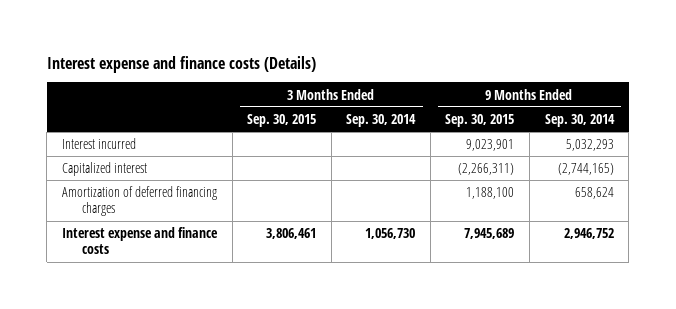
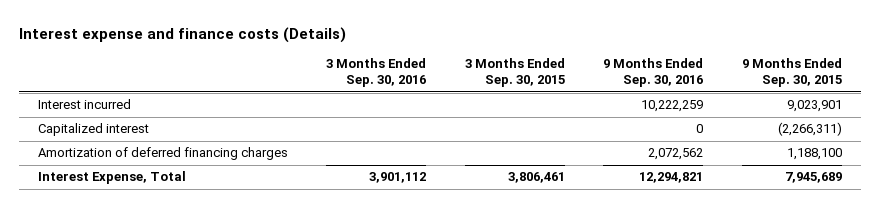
[346,113,417,127] Sep. 30, 2014 -> none
[544,113,615,127] Sep. 30, 2014 -> none
none -> [326,57,427,88] 3 Months Ended Sep. 30, 2016
none -> [603,57,704,88] 9 Months Ended Sep. 30, 2016
[62,227,219,255] Interest expense and finance costs -> [38,171,187,185] Interest Expense, Total

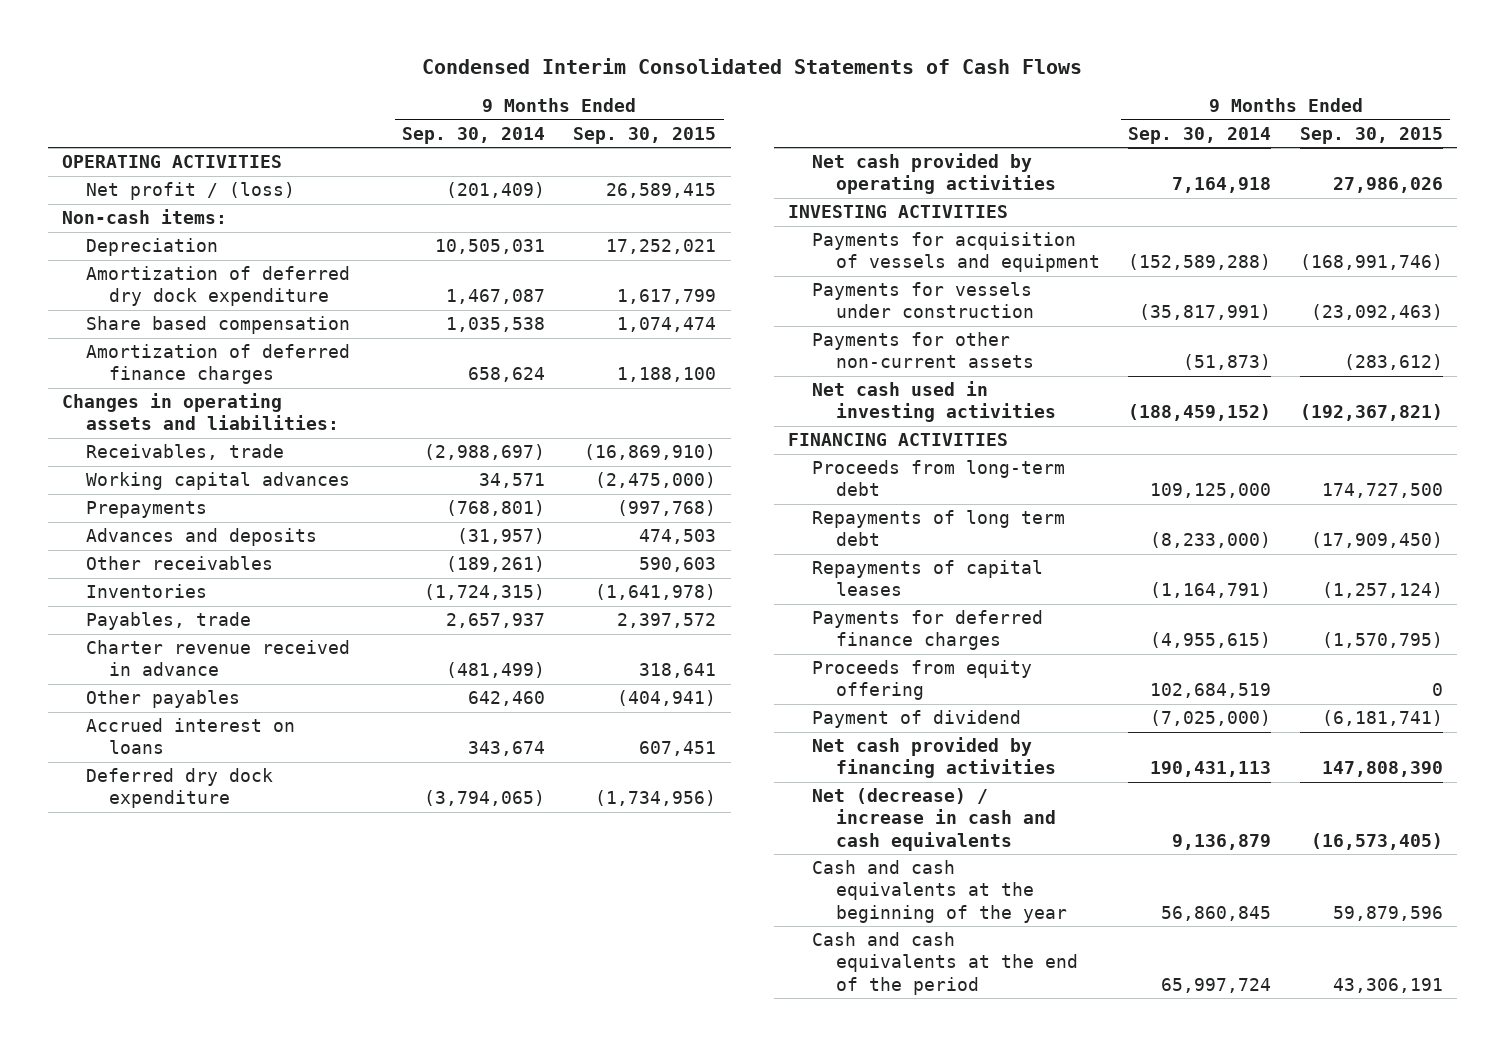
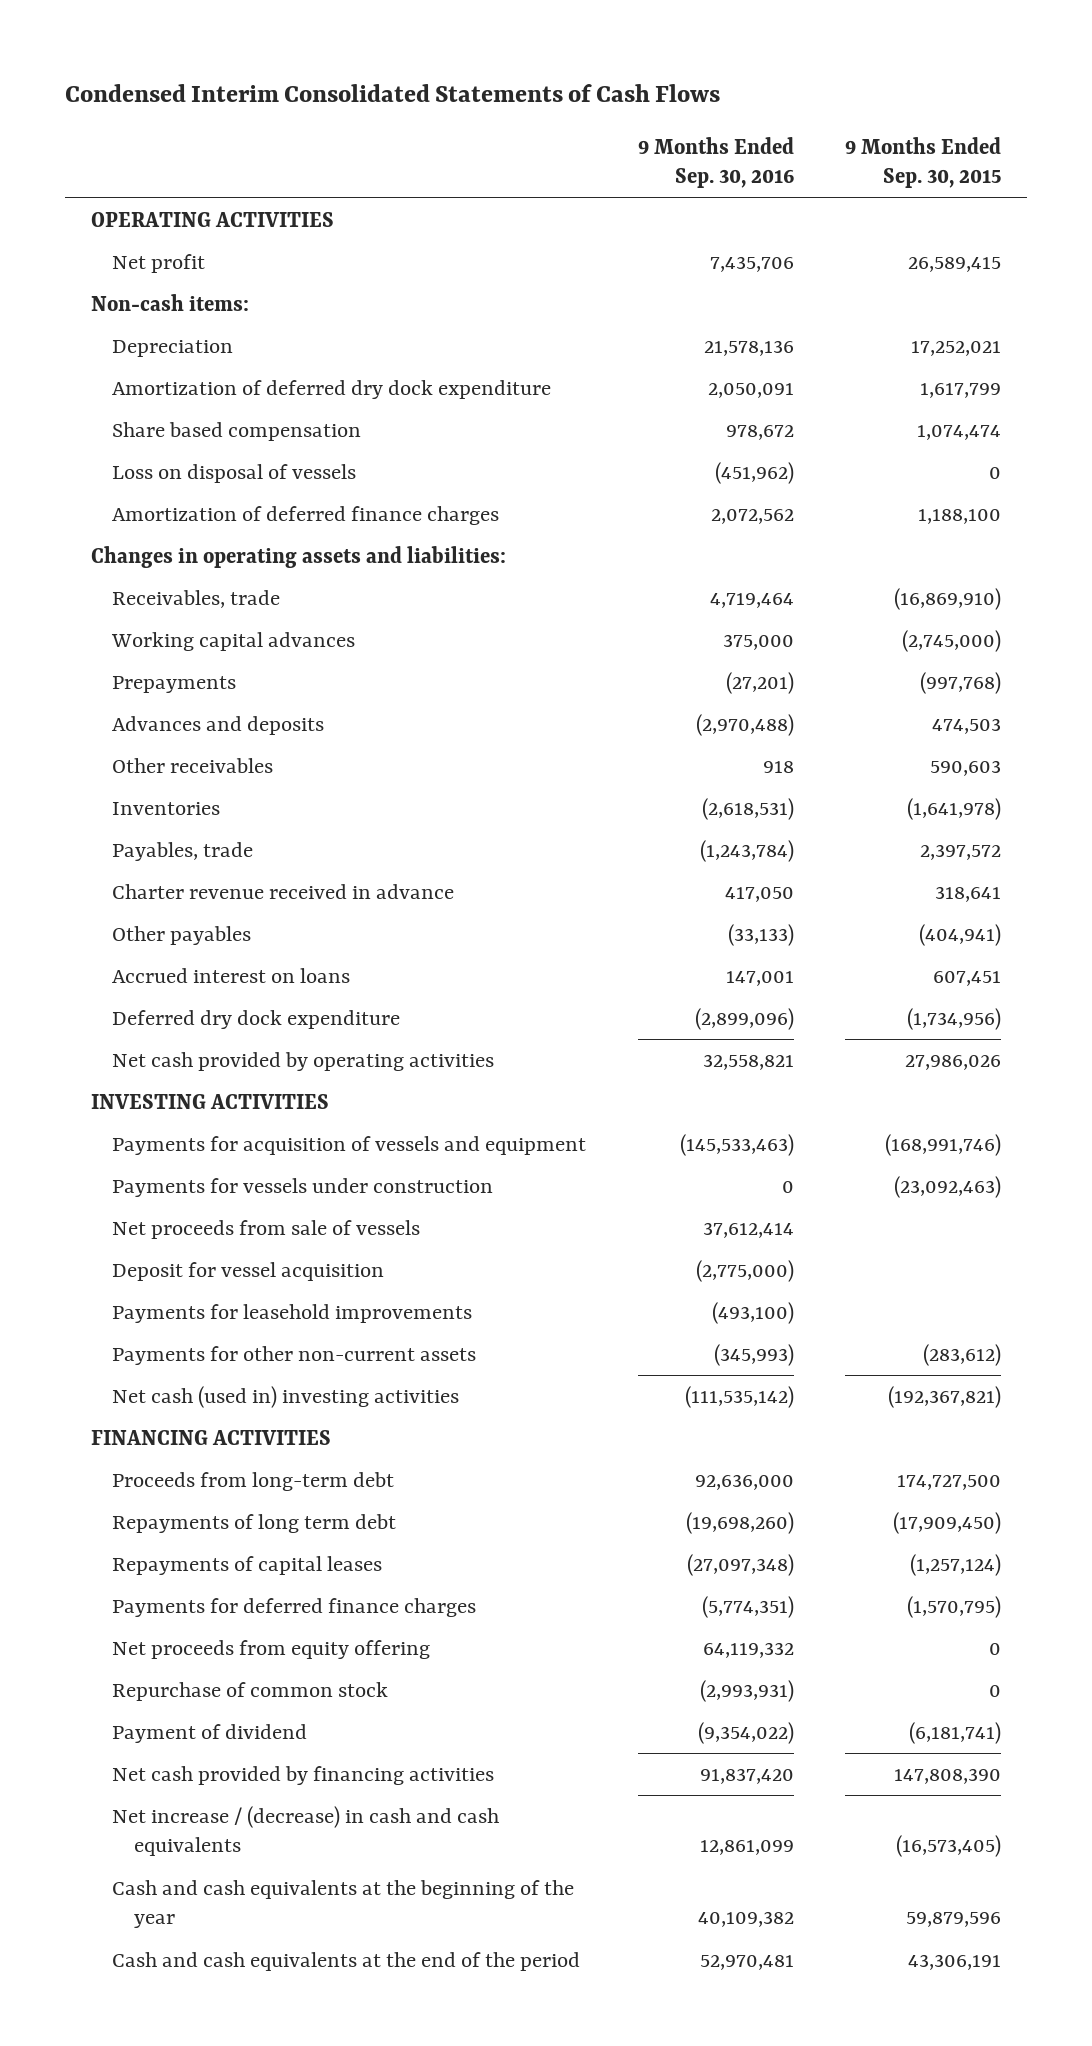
[401,126,545,144] Sep. 30, 2014 -> none
none -> [637,137,794,189] 9 Months Ended Sep. 30, 2016
[85,182,295,201] Net profit / (loss) -> [112,253,206,273] Net profit
none -> [112,463,357,483] Loss on disposal of vessels
[595,472,717,489] (2,475,000) -> [901,629,1001,652] (2,745,000)
none -> [112,1219,421,1239] Net proceeds from sale of vessels
none -> [112,1261,385,1281] Deposit for vessel acquisition
none -> [112,1303,473,1323] Payments for leasehold improvements
[812,381,1056,423] Net cash used in investing activities -> [112,1385,460,1408] Net cash (used in) investing activities
[812,660,1033,701] Proceeds from equity offering -> [112,1639,431,1659] Net proceeds from equity offering
none -> [112,1681,389,1701] Repurchase of common stock
[812,788,1056,851] Net (decrease) / increase in cash and cash equivalents -> [112,1805,500,1857] Net increase / (decrease) in cash and cash equivalents

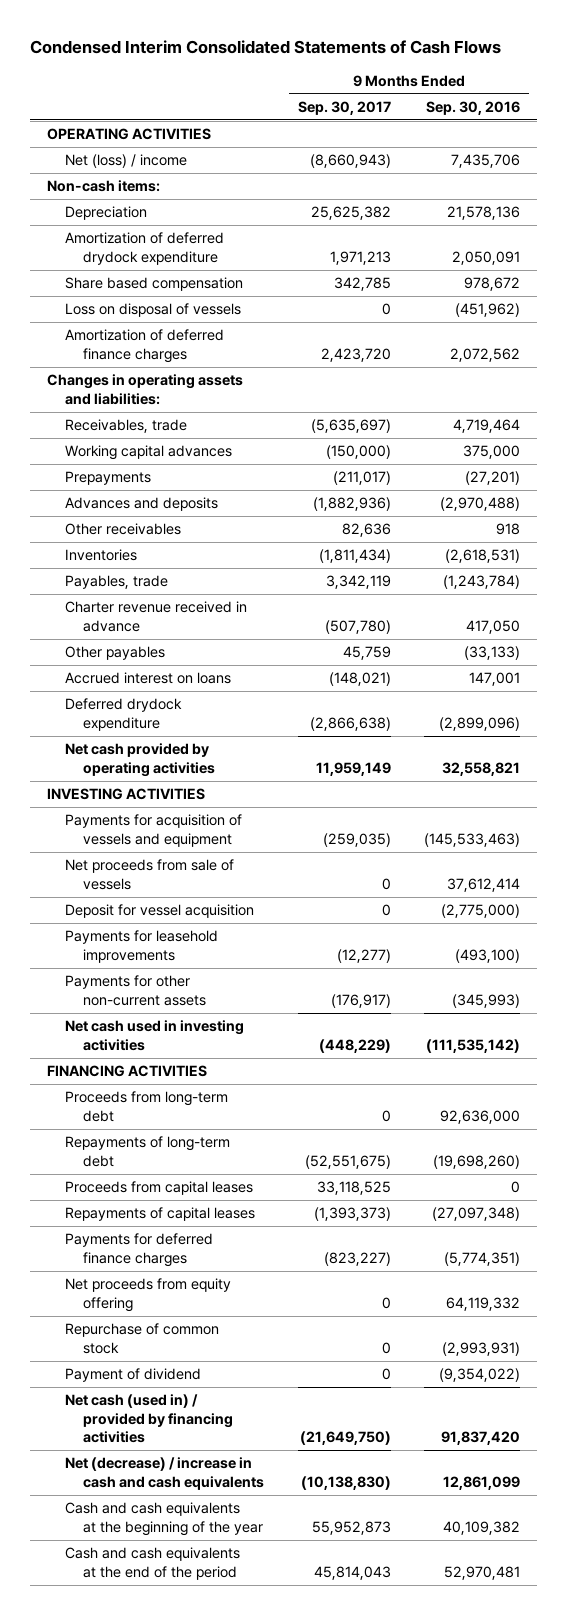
[844,137,1001,189] 9 Months Ended Sep. 30, 2015 -> none
none -> [297,100,391,115] Sep. 30, 2017
[112,253,206,273] Net profit -> [64,154,187,169] Net (loss) / income
[112,379,552,399] Amortization of deferred dry dock expenditure -> [64,232,224,265] Amortization of deferred drydock expenditure
[112,1009,401,1029] Deferred dry dock expenditure -> [64,698,182,731] Deferred drydock expenditure
[112,1177,494,1197] Payments for vessels under construction -> none
[112,1385,460,1408] Net cash (used in) investing activities -> [64,1020,244,1051] Net cash used in investing activities
[112,1513,397,1533] Repayments of long term debt -> [64,1136,230,1167] Repayments of long-term debt
none -> [64,1181,253,1196] Proceeds from capital leases
[112,1765,495,1785] Net cash provided by financing activities -> [64,1394,234,1444] Net cash (used in) / provided by financing activities
[112,1805,500,1857] Net increase / (decrease) in cash and cash equivalents -> [64,1457,265,1490] Net (decrease) / increase in cash and cash equivalents

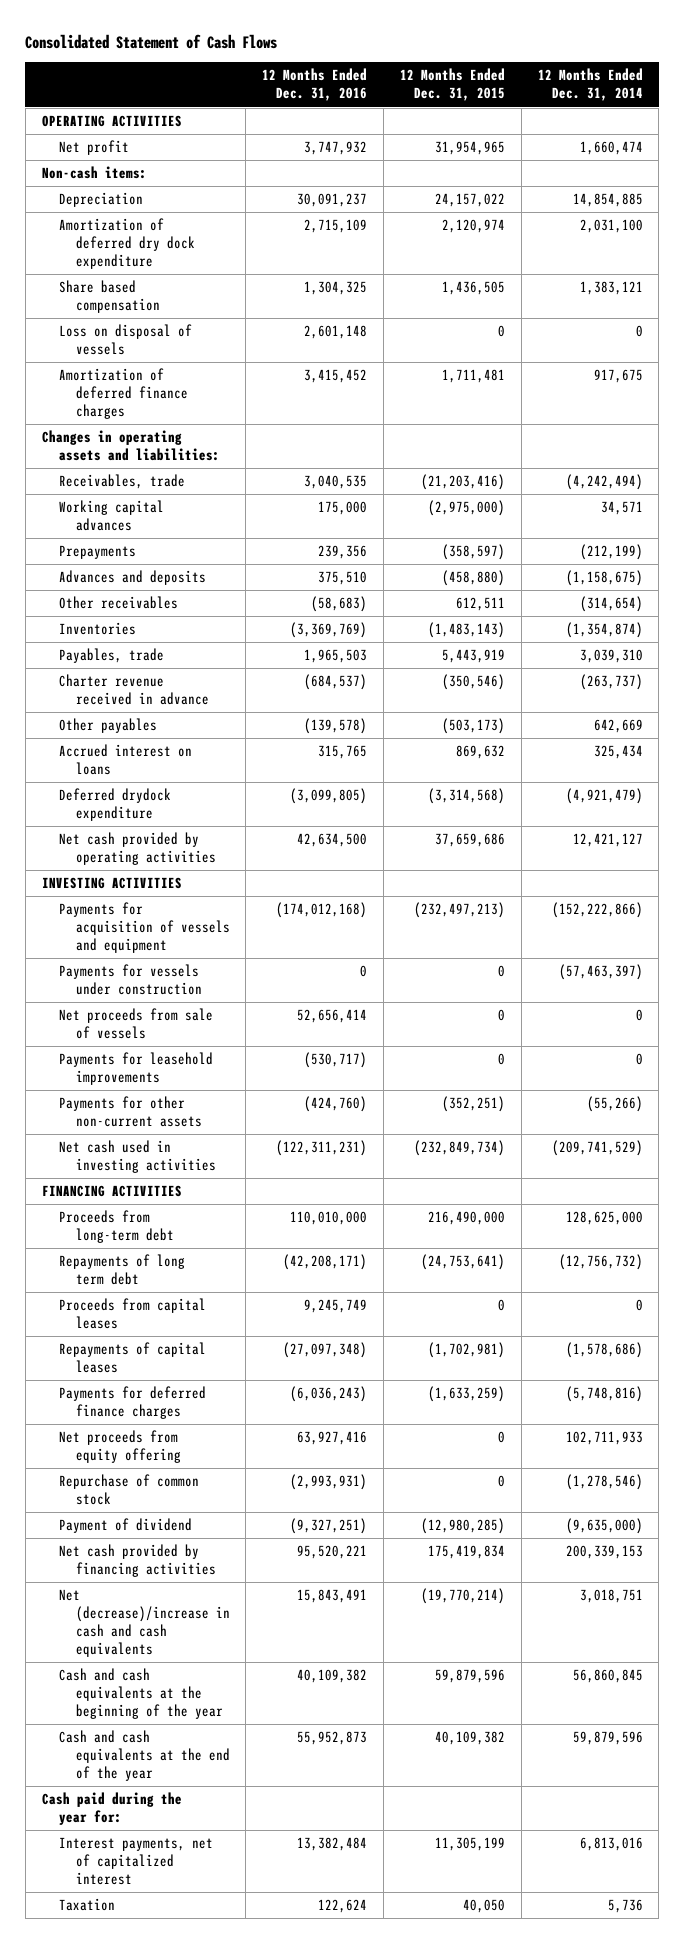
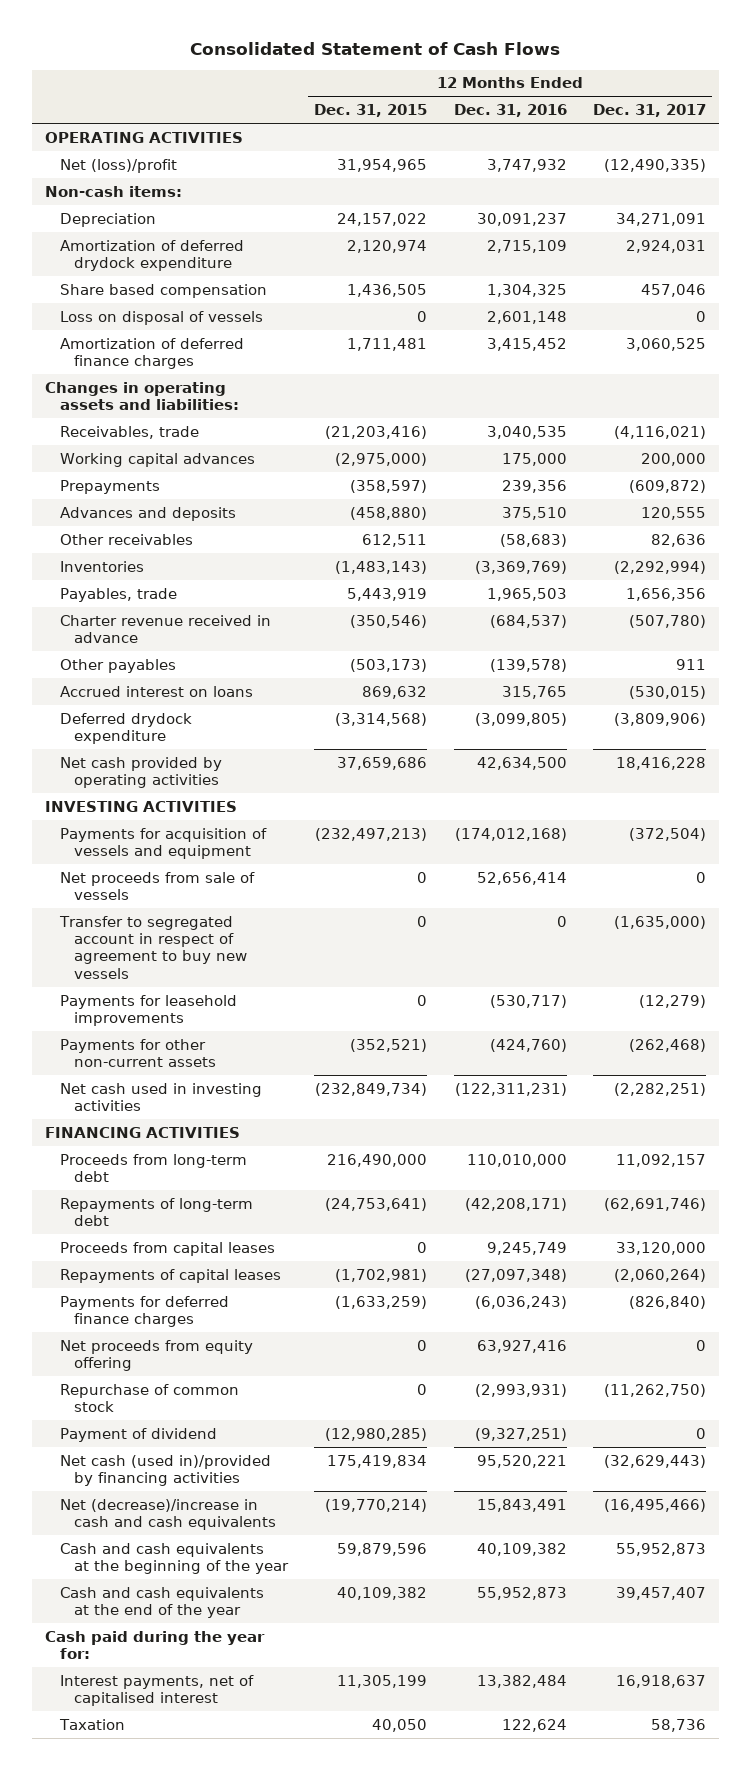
[537,68,643,102] 12 Months Ended Dec. 31, 2014 -> none
none -> [592,104,706,118] Dec. 31, 2017
[58,140,129,156] Net profit -> [59,158,177,173] Net (loss)/profit
[58,218,195,270] Amortization of deferred dry dock expenditure -> [59,239,244,272] Amortization of deferred drydock expenditure
[58,964,202,996] Payments for vessels under construction -> none
none -> [58,915,248,979] Transfer to segregated account in respect of agreement to buy new vessels
[441,1096,505,1113] (352,251) -> [350,1038,428,1052] (352,521)
[58,1254,185,1286] Repayments of long term debt -> [59,1197,253,1227] Repayments of long-term debt
[58,1544,216,1578] Net cash provided by financing activities -> [59,1454,271,1487] Net cash (used in)/provided by financing activities
[58,1837,213,1886] Interest payments, net of capitalized interest -> [59,1674,254,1707] Interest payments, net of capitalised interest

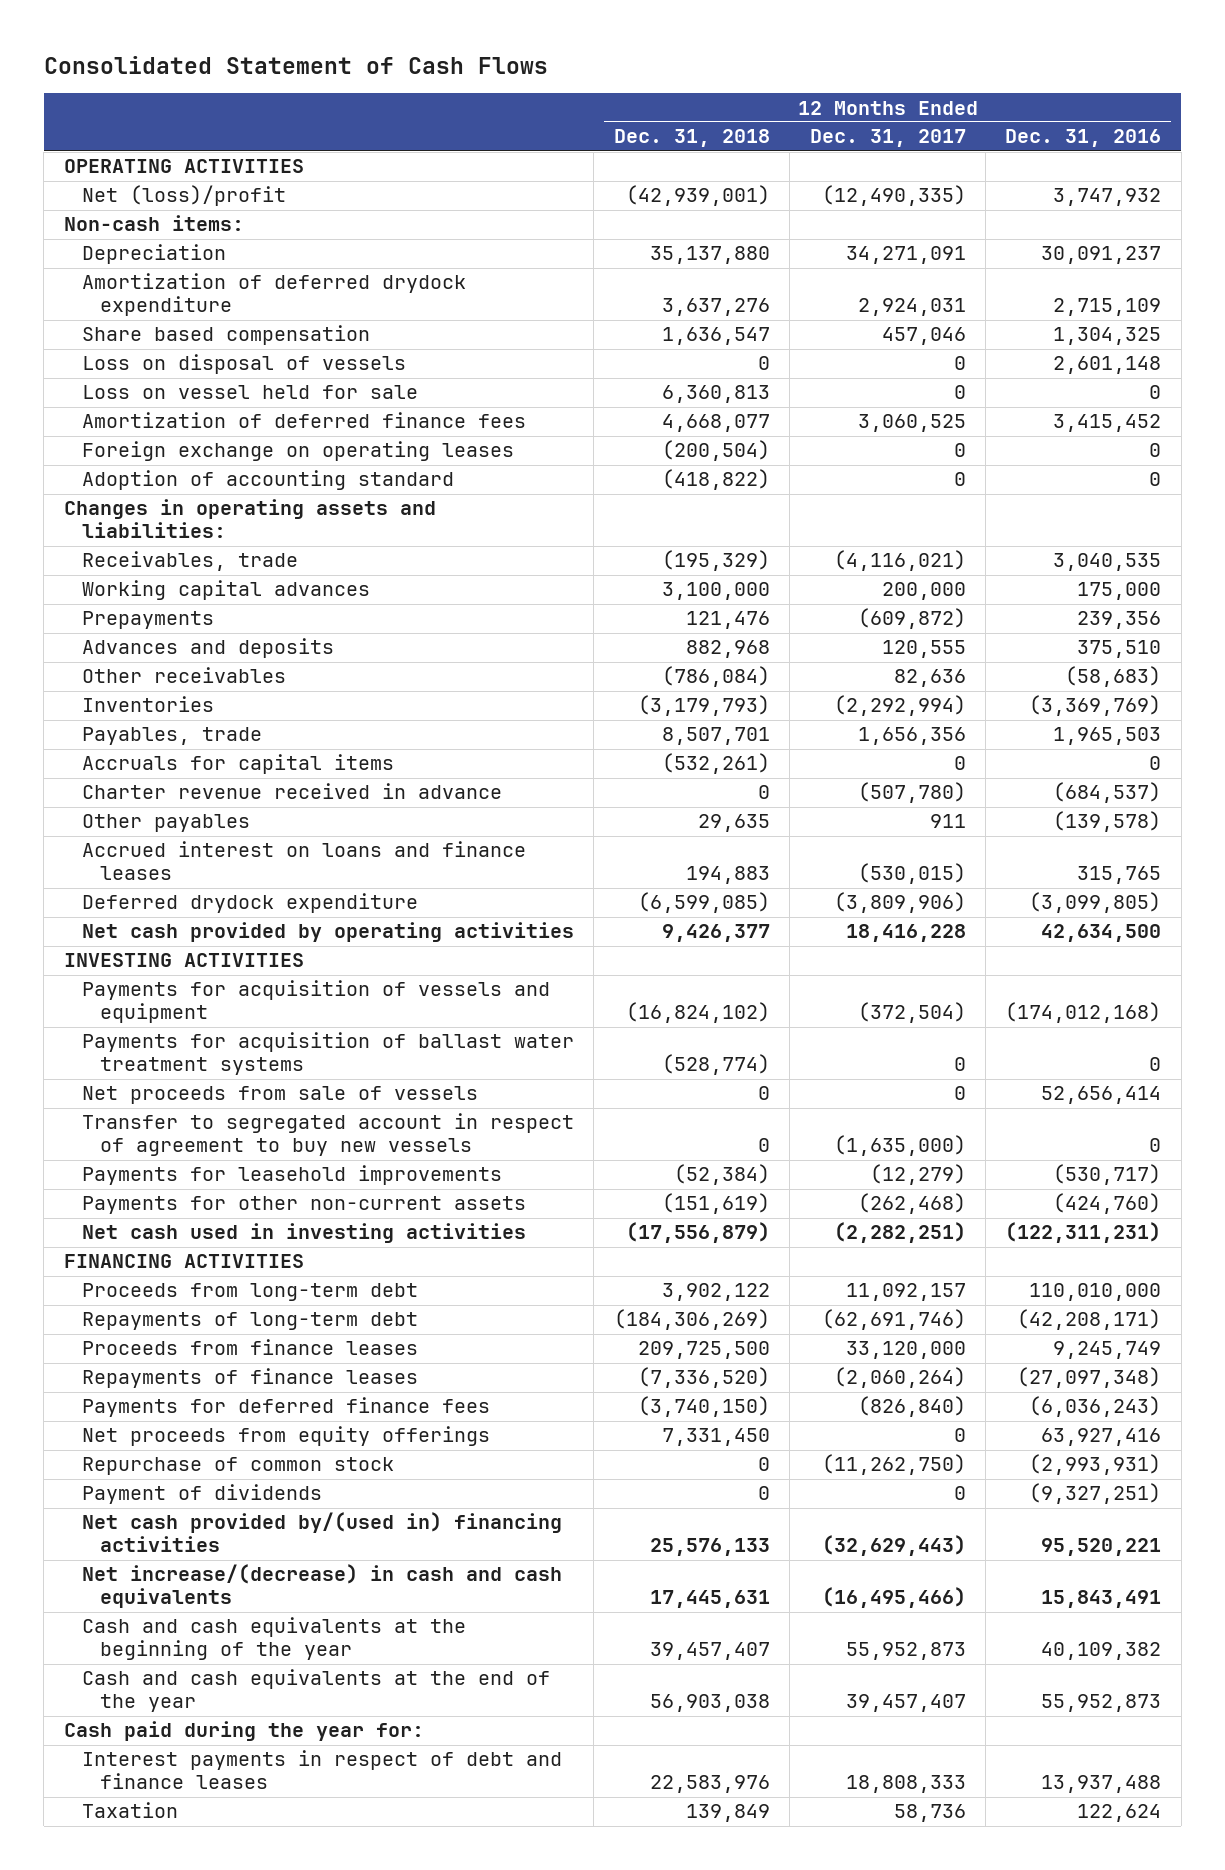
[314,104,428,118] Dec. 31, 2015 -> none
none -> [613,129,770,148] Dec. 31, 2018
none -> [81,385,418,400] Loss on vessel held for sale
[59,337,244,370] Amortization of deferred finance charges -> [81,412,526,429] Amortization of deferred finance fees
none -> [81,441,514,462] Foreign exchange on operating leases
none -> [81,470,454,491] Adoption of accounting standard
none -> [81,754,394,775] Accruals for capital items
[59,685,253,697] Accrued interest on loans -> [81,841,526,881] Accrued interest on loans and finance leases
none -> [81,1032,574,1076] Payments for acquisition of ballast water treatment systems
[59,1241,275,1256] Proceeds from capital leases -> [81,1339,418,1356] Proceeds from finance leases
[59,1268,281,1283] Repayments of capital leases -> [81,1368,418,1389] Repayments of finance leases
[59,1295,229,1328] Payments for deferred finance charges -> [81,1397,490,1418] Payments for deferred finance fees
[59,1339,253,1372] Net proceeds from equity offering -> [81,1426,490,1447] Net proceeds from equity offerings
[59,1427,217,1442] Payment of dividend -> [81,1484,322,1505] Payment of dividends
[59,1454,271,1487] Net cash (used in)/provided by financing activities -> [81,1512,562,1553] Net cash provided by/(used in) financing activities
[59,1498,277,1531] Net (decrease)/increase in cash and cash equivalents -> [81,1564,562,1609] Net increase/(decrease) in cash and cash equivalents
[59,1674,254,1707] Interest payments, net of capitalised interest -> [81,1750,562,1790] Interest payments in respect of debt and finance leases
[476,1674,567,1688] 13,382,484 -> [1041,1775,1162,1794] 13,937,488
[615,1674,706,1688] 16,918,637 -> [845,1775,966,1794] 18,808,333

